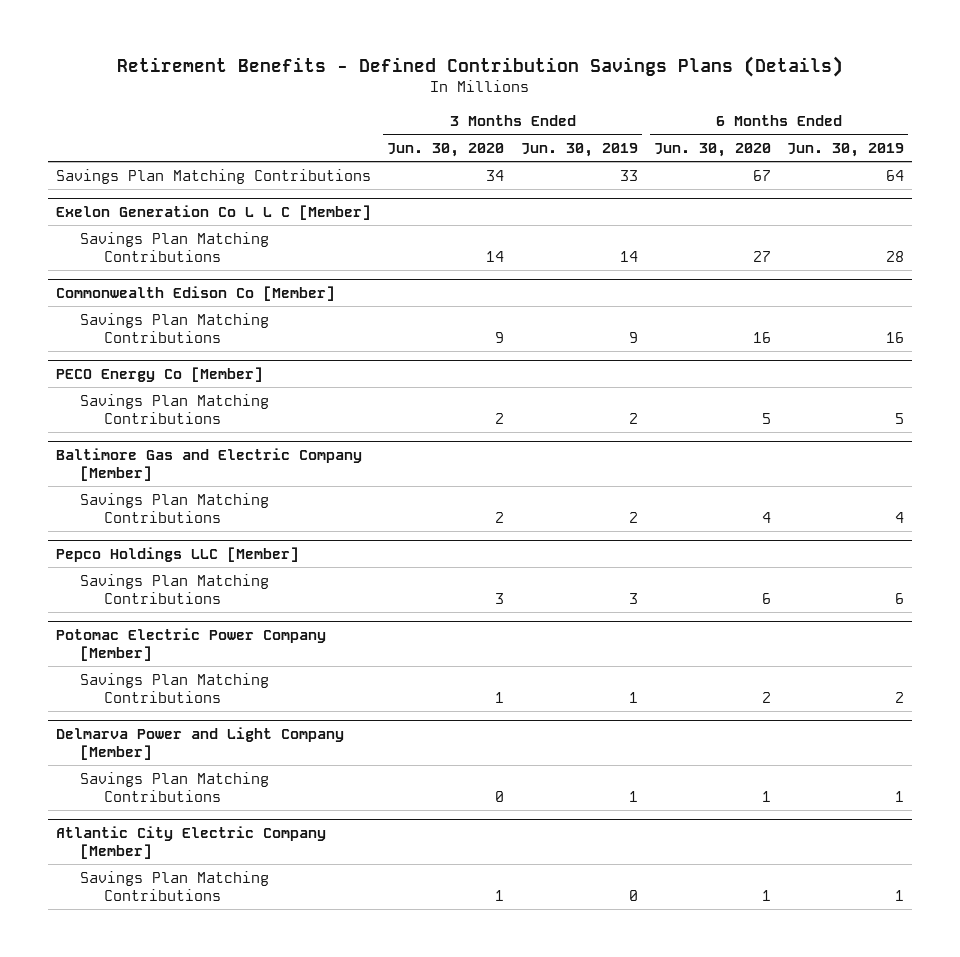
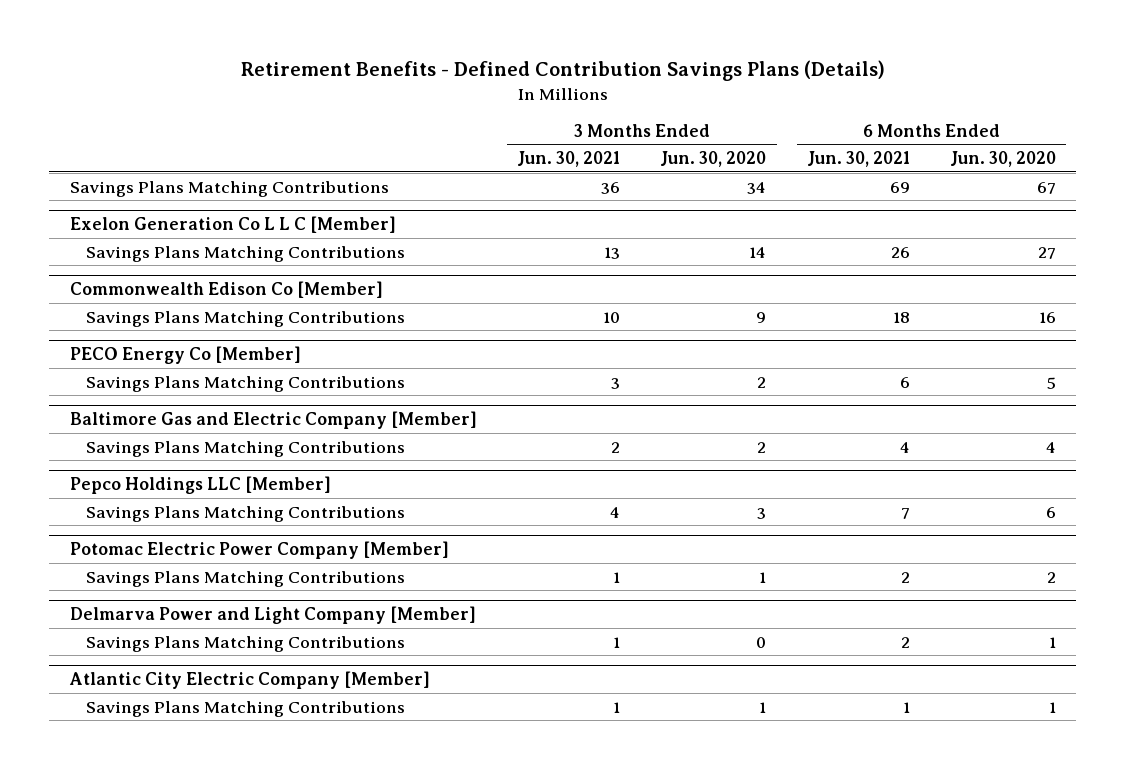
[520,143,638,158] Jun. 30, 2019 -> none
[787,143,905,158] Jun. 30, 2019 -> none
none -> [517,150,621,167] Jun. 30, 2021
none -> [806,150,910,167] Jun. 30, 2021
[56,168,372,184] Savings Plan Matching Contributions -> [69,180,389,197] Savings Plans Matching Contributions
[80,231,270,262] Savings Plan Matching Contributions -> [85,245,405,262] Savings Plans Matching Contributions
[80,312,270,343] Savings Plan Matching Contributions -> [85,310,405,327] Savings Plans Matching Contributions
[80,393,270,424] Savings Plan Matching Contributions -> [85,375,405,392] Savings Plans Matching Contributions
[80,492,270,523] Savings Plan Matching Contributions -> [85,440,405,457] Savings Plans Matching Contributions
[80,573,270,604] Savings Plan Matching Contributions -> [85,505,405,522] Savings Plans Matching Contributions
[80,672,270,703] Savings Plan Matching Contributions -> [85,570,405,587] Savings Plans Matching Contributions
[80,771,270,802] Savings Plan Matching Contributions -> [85,635,405,652] Savings Plans Matching Contributions
[80,870,270,901] Savings Plan Matching Contributions -> [85,700,405,717] Savings Plans Matching Contributions

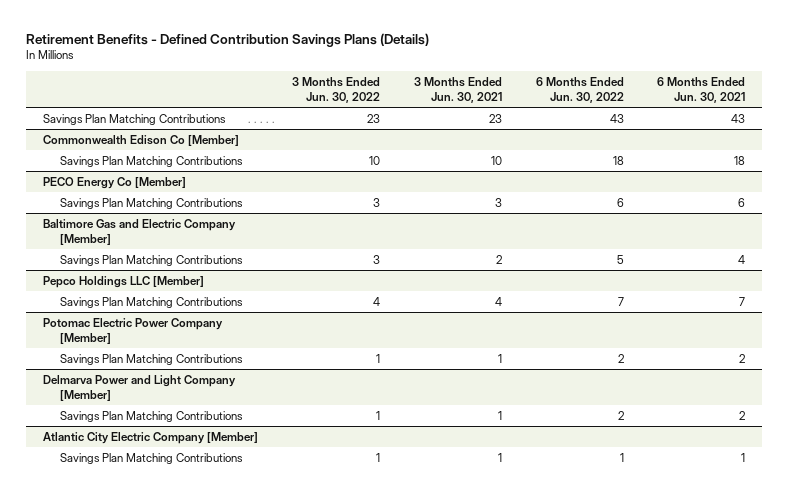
[660,150,767,167] Jun. 30, 2020 -> none
[950,150,1057,167] Jun. 30, 2020 -> none
none -> [291,76,380,103] 3 Months Ended Jun. 30, 2022
none -> [535,76,624,103] 6 Months Ended Jun. 30, 2022
[69,216,396,234] Exelon Generation Co L L C [Member] -> none
[85,245,405,262] Savings Plans Matching Contributions -> none
[69,180,389,197] Savings Plans Matching Contributions -> [42,113,226,125] Savings Plan Matching Contributions
[601,181,621,194] 36 -> [488,113,502,123] 23
[889,181,910,193] 69 -> [731,113,746,123] 43
[85,310,405,327] Savings Plans Matching Contributions -> [59,155,243,167] Savings Plan Matching Contributions
[85,375,405,392] Savings Plans Matching Contributions -> [59,197,243,209] Savings Plan Matching Contributions
[85,440,405,457] Savings Plans Matching Contributions -> [59,254,243,266] Savings Plan Matching Contributions
[85,505,405,522] Savings Plans Matching Contributions -> [59,296,243,308] Savings Plan Matching Contributions
[85,570,405,587] Savings Plans Matching Contributions -> [59,353,243,365] Savings Plan Matching Contributions
[85,635,405,652] Savings Plans Matching Contributions -> [59,410,243,422] Savings Plan Matching Contributions
[85,700,405,717] Savings Plans Matching Contributions -> [59,452,243,464] Savings Plan Matching Contributions

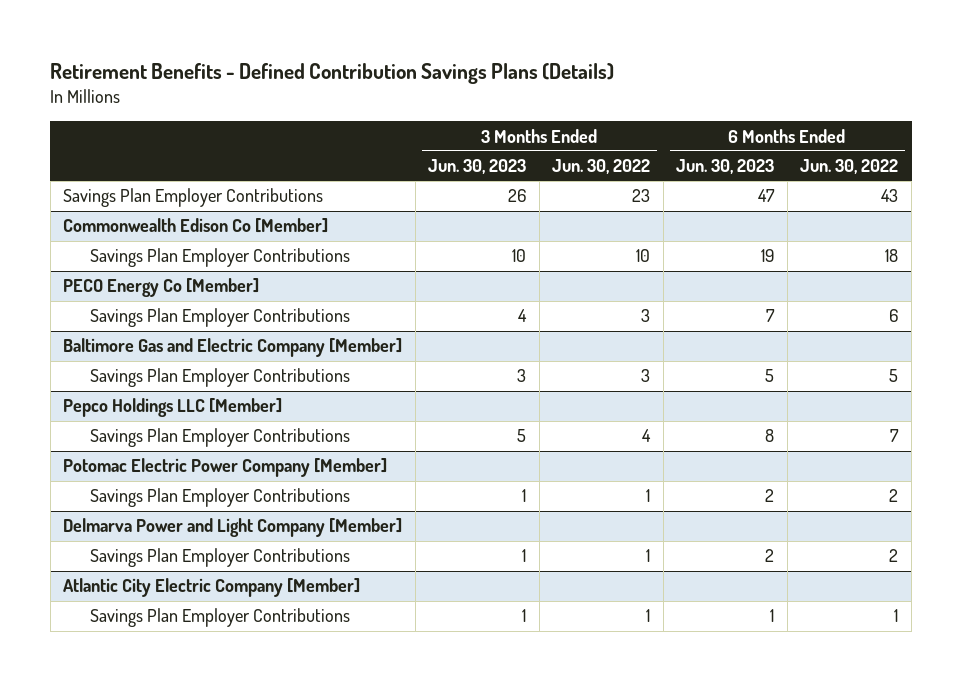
[413,76,502,103] 3 Months Ended Jun. 30, 2021 -> none
[657,76,746,103] 6 Months Ended Jun. 30, 2021 -> none
none -> [428,159,527,175] Jun. 30, 2023
none -> [676,159,775,175] Jun. 30, 2023
[42,113,226,125] Savings Plan Matching Contributions -> [63,188,324,208] Savings Plan Employer Contributions
[59,155,243,167] Savings Plan Matching Contributions -> [90,248,351,268] Savings Plan Employer Contributions
[59,197,243,209] Savings Plan Matching Contributions -> [90,308,351,328] Savings Plan Employer Contributions
[59,254,243,266] Savings Plan Matching Contributions -> [90,368,351,388] Savings Plan Employer Contributions
[59,296,243,308] Savings Plan Matching Contributions -> [90,428,351,448] Savings Plan Employer Contributions
[59,353,243,365] Savings Plan Matching Contributions -> [90,488,351,508] Savings Plan Employer Contributions
[59,410,243,422] Savings Plan Matching Contributions -> [90,548,351,568] Savings Plan Employer Contributions
[59,452,243,464] Savings Plan Matching Contributions -> [90,608,351,628] Savings Plan Employer Contributions

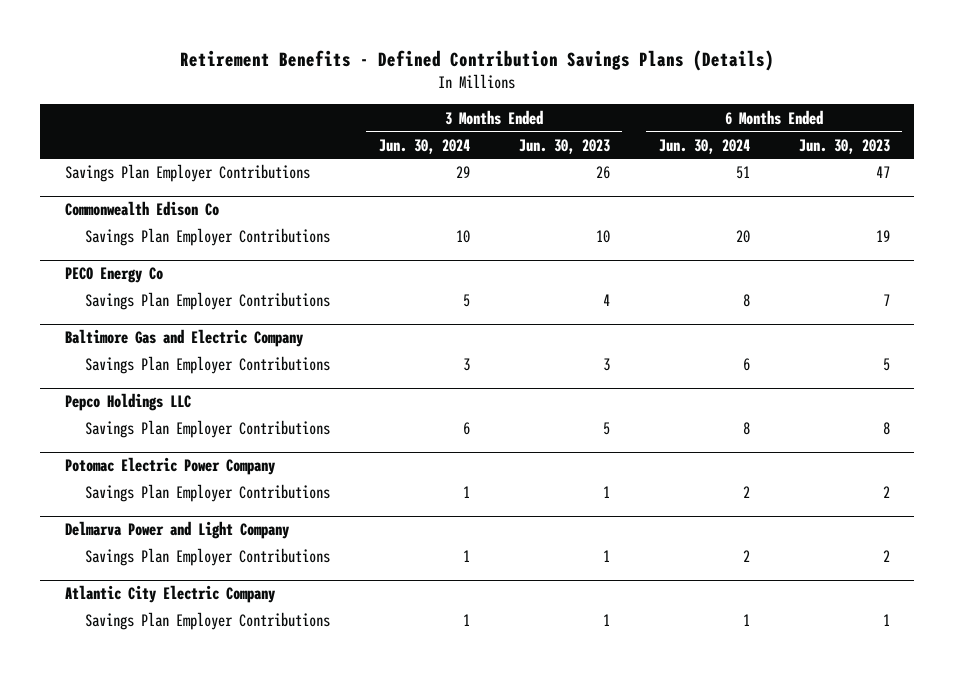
[552,159,651,175] Jun. 30, 2022 -> none
[800,159,899,175] Jun. 30, 2022 -> none
none -> [378,138,470,154] Jun. 30, 2024
none -> [658,138,750,154] Jun. 30, 2024
[63,218,329,234] Commonwealth Edison Co [Member] -> [64,201,219,217] Commonwealth Edison Co
[63,278,260,298] PECO Energy Co [Member] -> [64,267,163,284] PECO Energy Co
[63,338,403,358] Baltimore Gas and Electric Company [Member] -> [64,329,303,348] Baltimore Gas and Electric Company
[63,398,283,418] Pepco Holdings LLC [Member] -> [64,393,191,412] Pepco Holdings LLC
[63,458,388,478] Potomac Electric Power Company [Member] -> [64,457,275,476] Potomac Electric Power Company
[63,518,403,538] Delmarva Power and Light Company [Member] -> [64,521,289,540] Delmarva Power and Light Company
[63,578,361,598] Atlantic City Electric Company [Member] -> [64,585,275,604] Atlantic City Electric Company

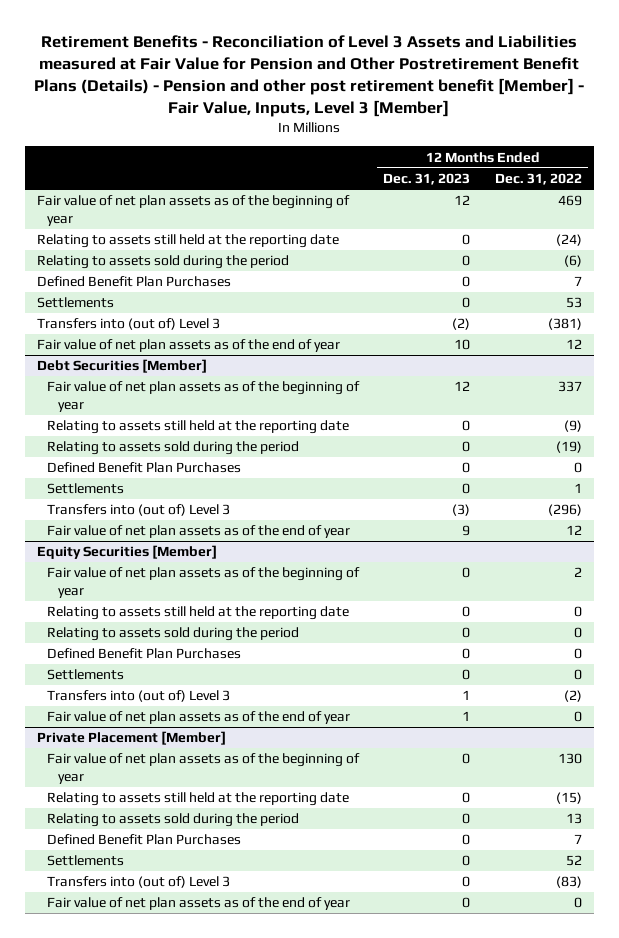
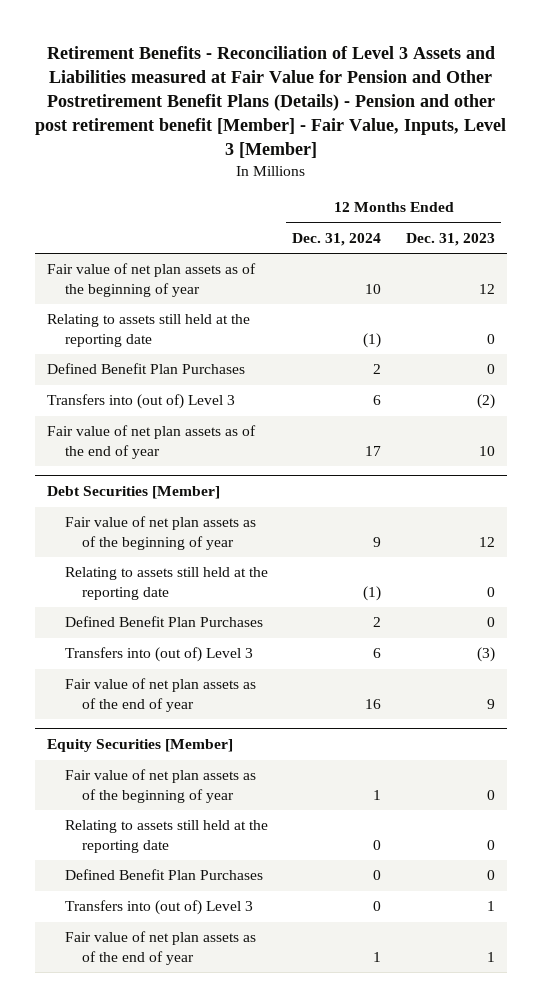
[494,172,582,185] Dec. 31, 2022 -> none
none -> [292,232,382,246] Dec. 31, 2024
[37,255,290,270] Relating to assets sold during the period -> none
[37,297,115,309] Settlements -> none
[47,441,300,456] Relating to assets sold during the period -> none
[47,483,125,495] Settlements -> none
[47,627,300,642] Relating to assets sold during the period -> none
[47,669,125,681] Settlements -> none
[37,731,227,746] Private Placement [Member] -> none
[47,753,361,785] Fair value of net plan assets as of the beginning of year -> none
[47,792,350,807] Relating to assets still held at the reporting date -> none
[47,813,300,828] Relating to assets sold during the period -> none
[47,834,242,846] Defined Benefit Plan Purchases -> none
[47,855,125,867] Settlements -> none
[47,876,231,889] Transfers into (out of) Level 3 -> none
[47,897,351,911] Fair value of net plan assets as of the end of year -> none

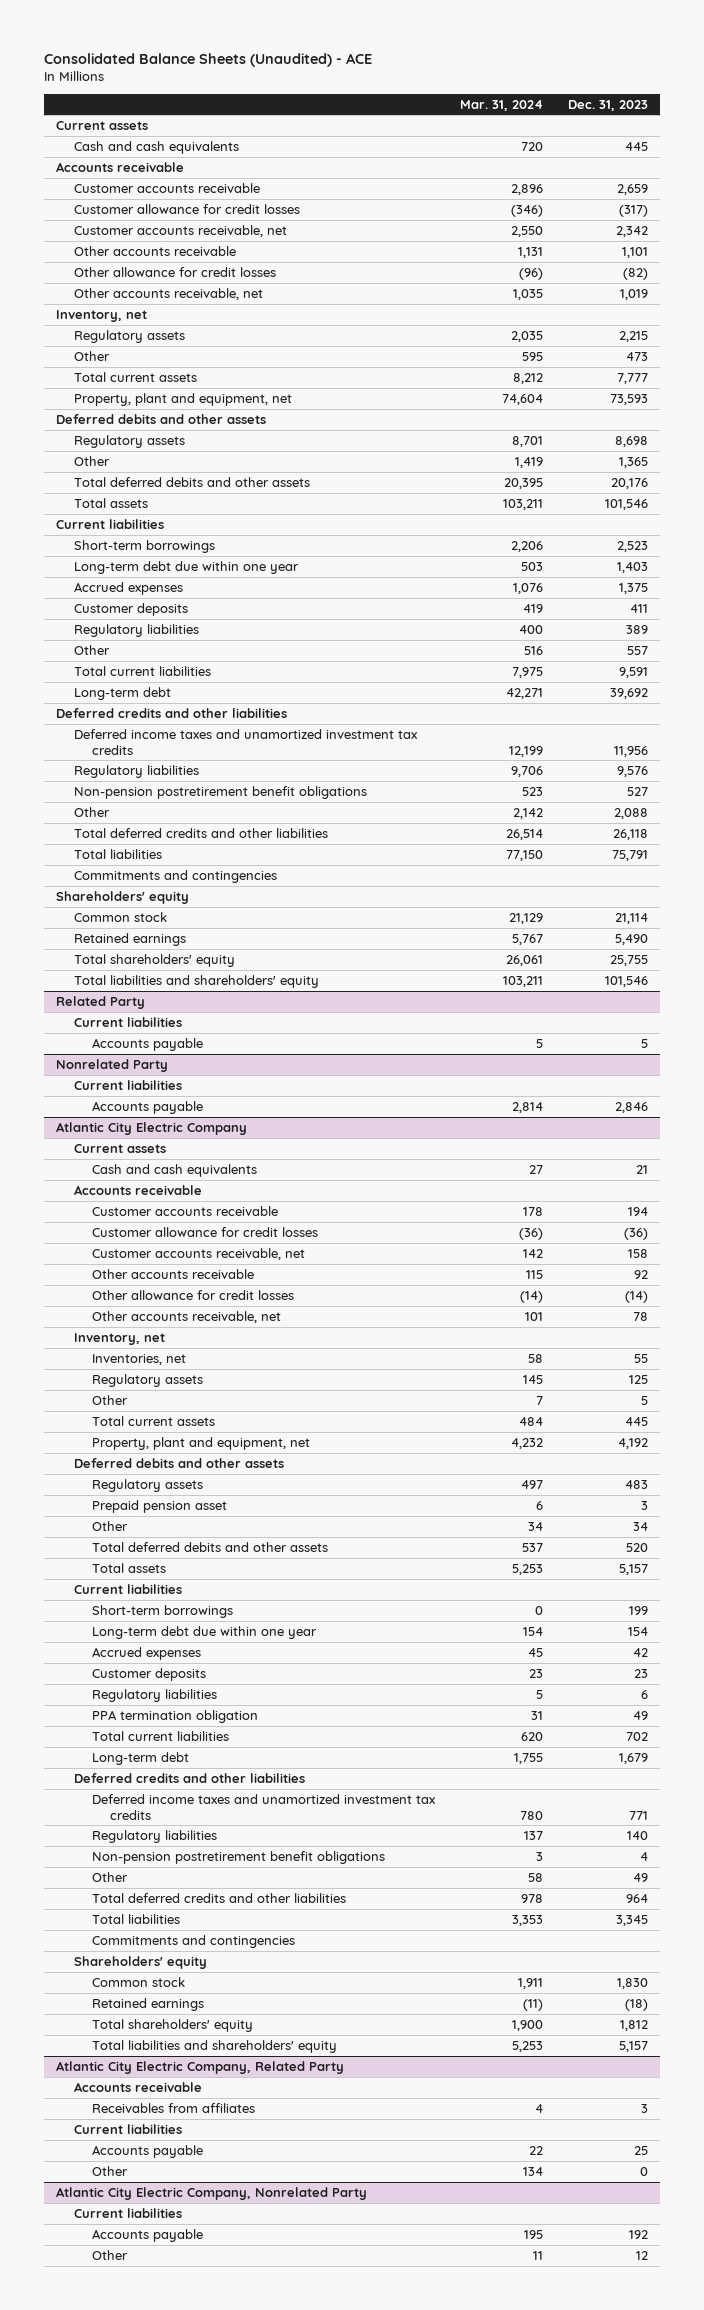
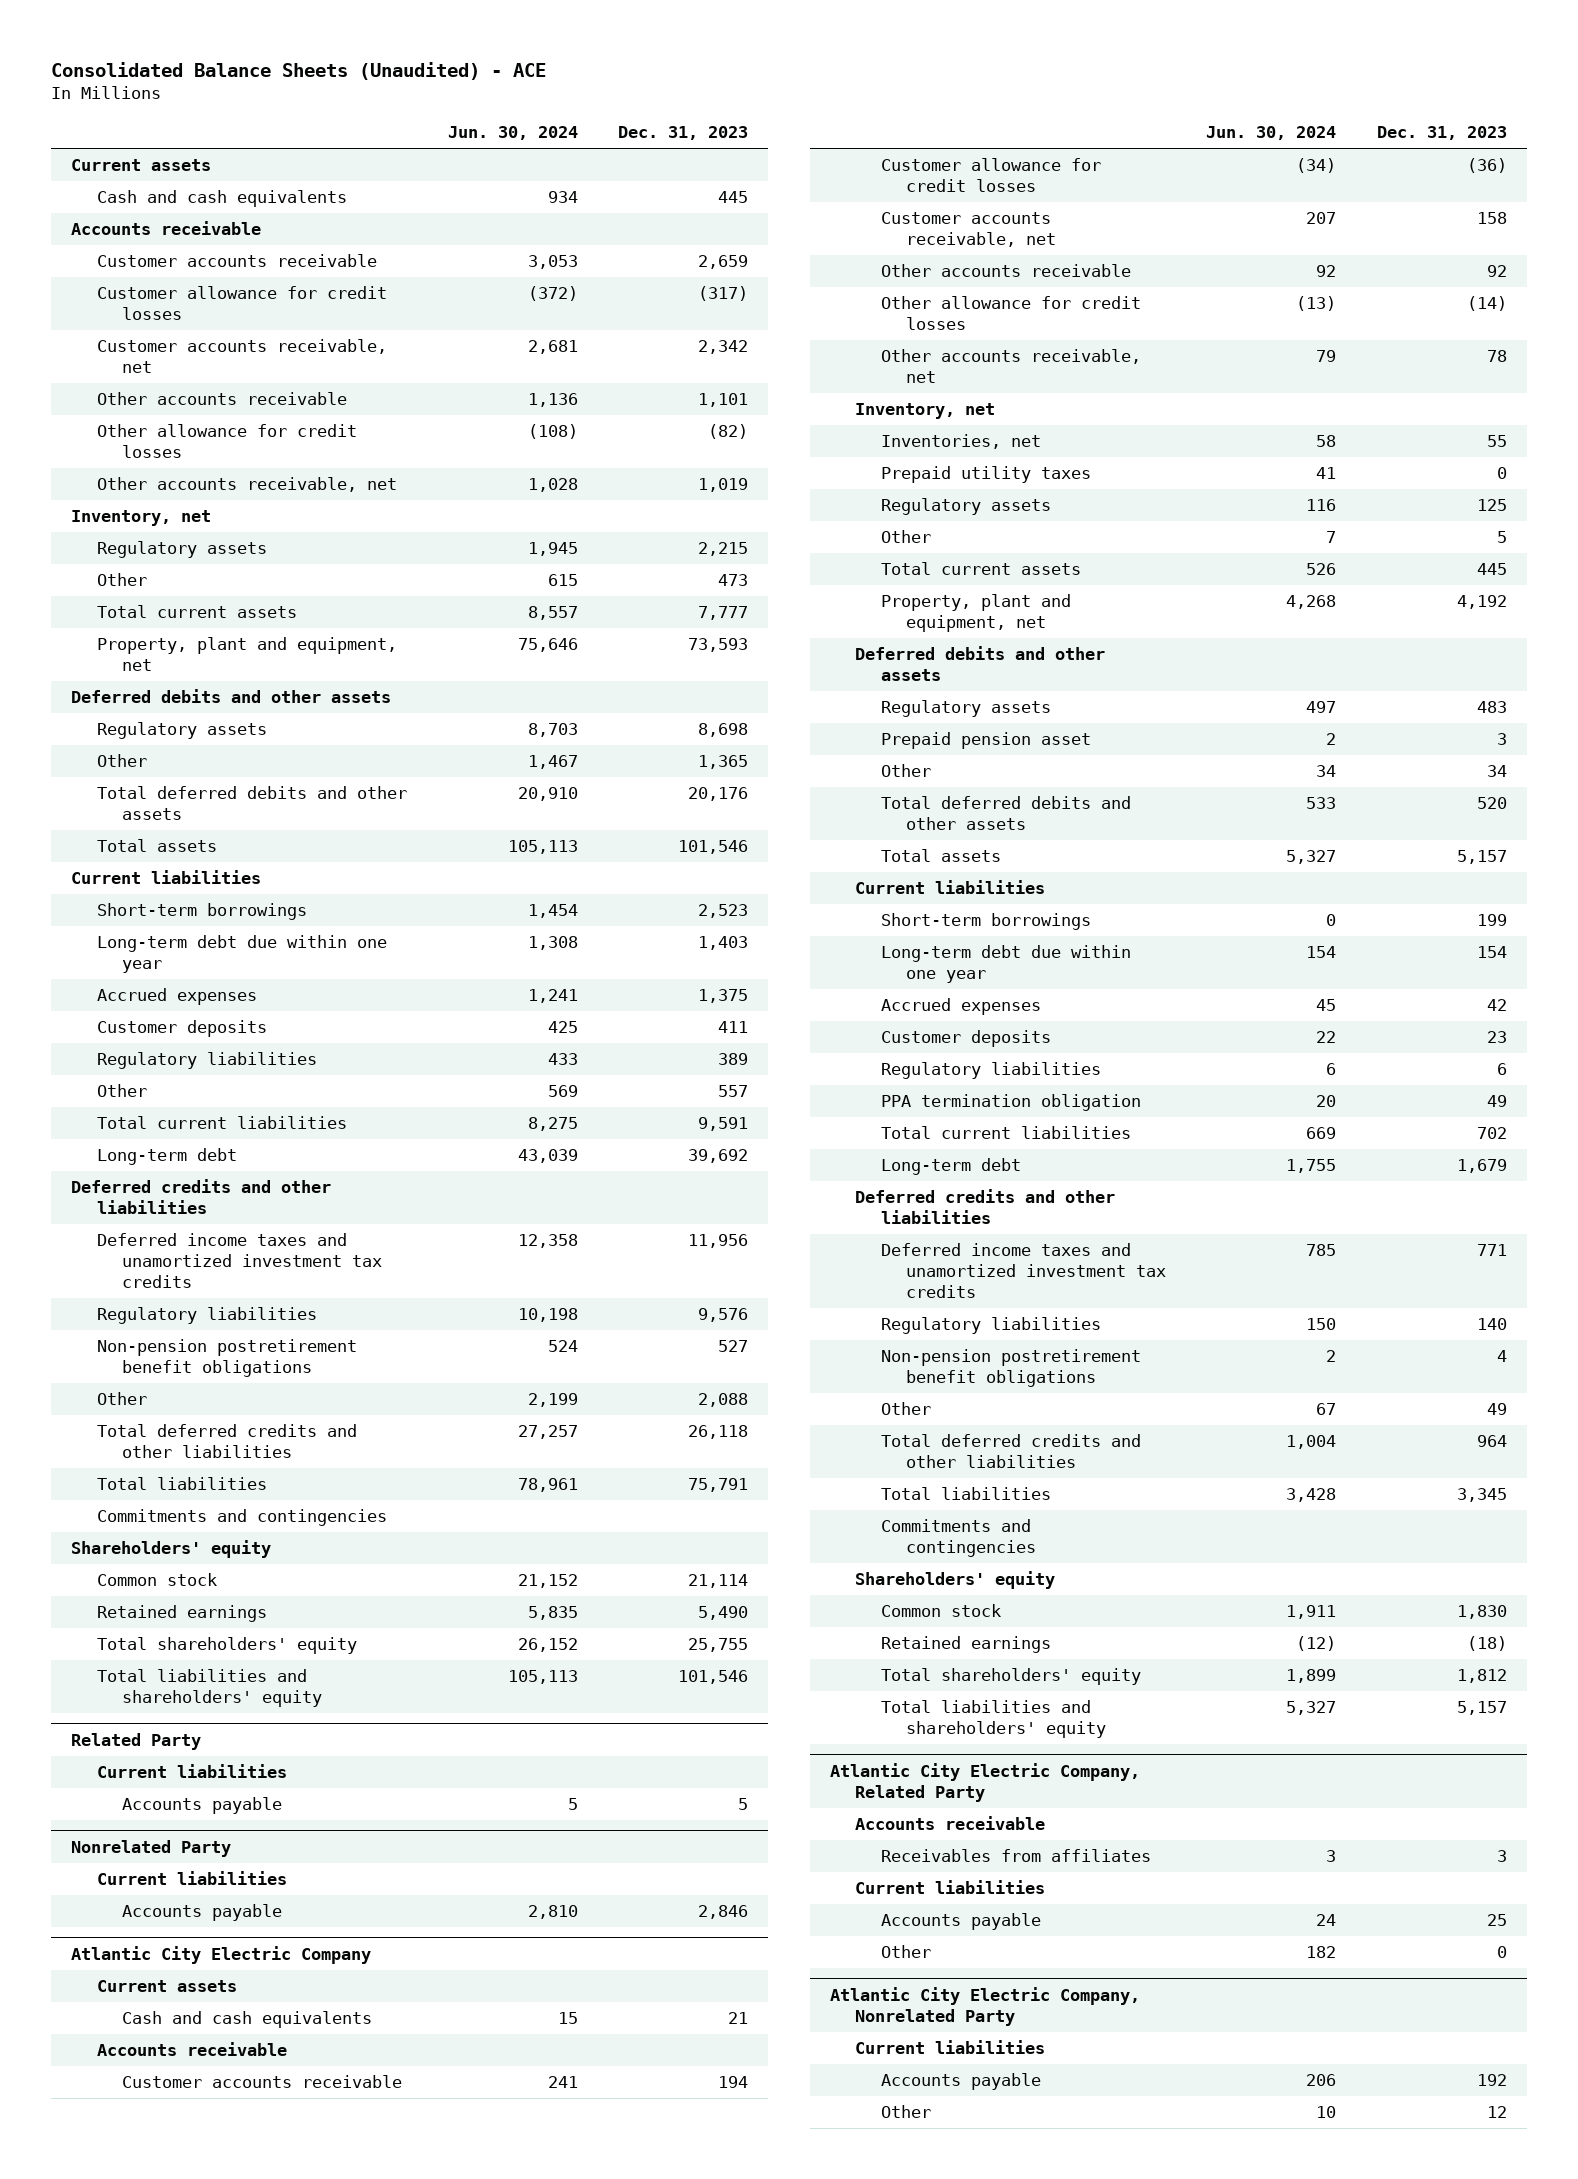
[459,99,543,111] Mar. 31, 2024 -> none
none -> [447,125,578,140] Jun. 30, 2024
none -> [880,466,1091,484] Prepaid utility taxes

